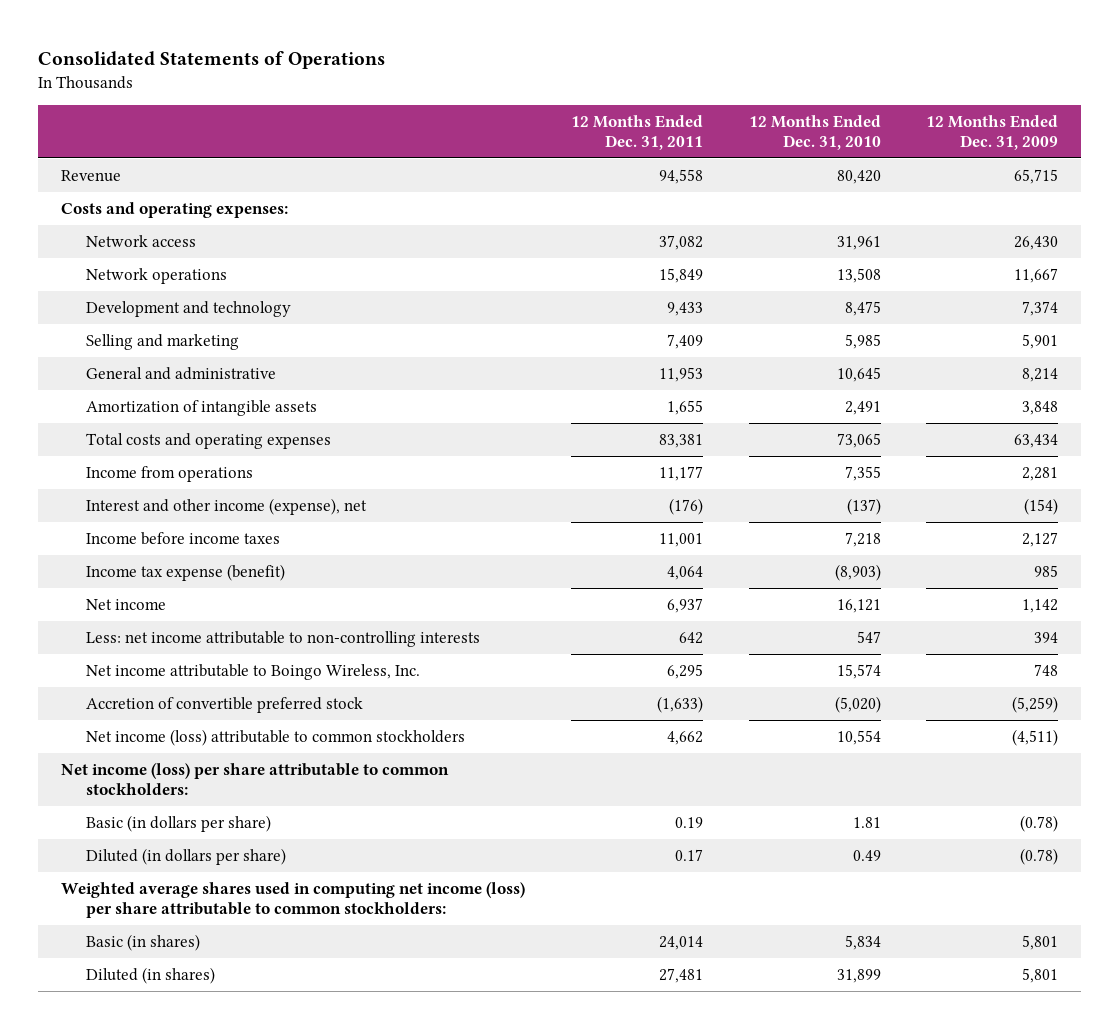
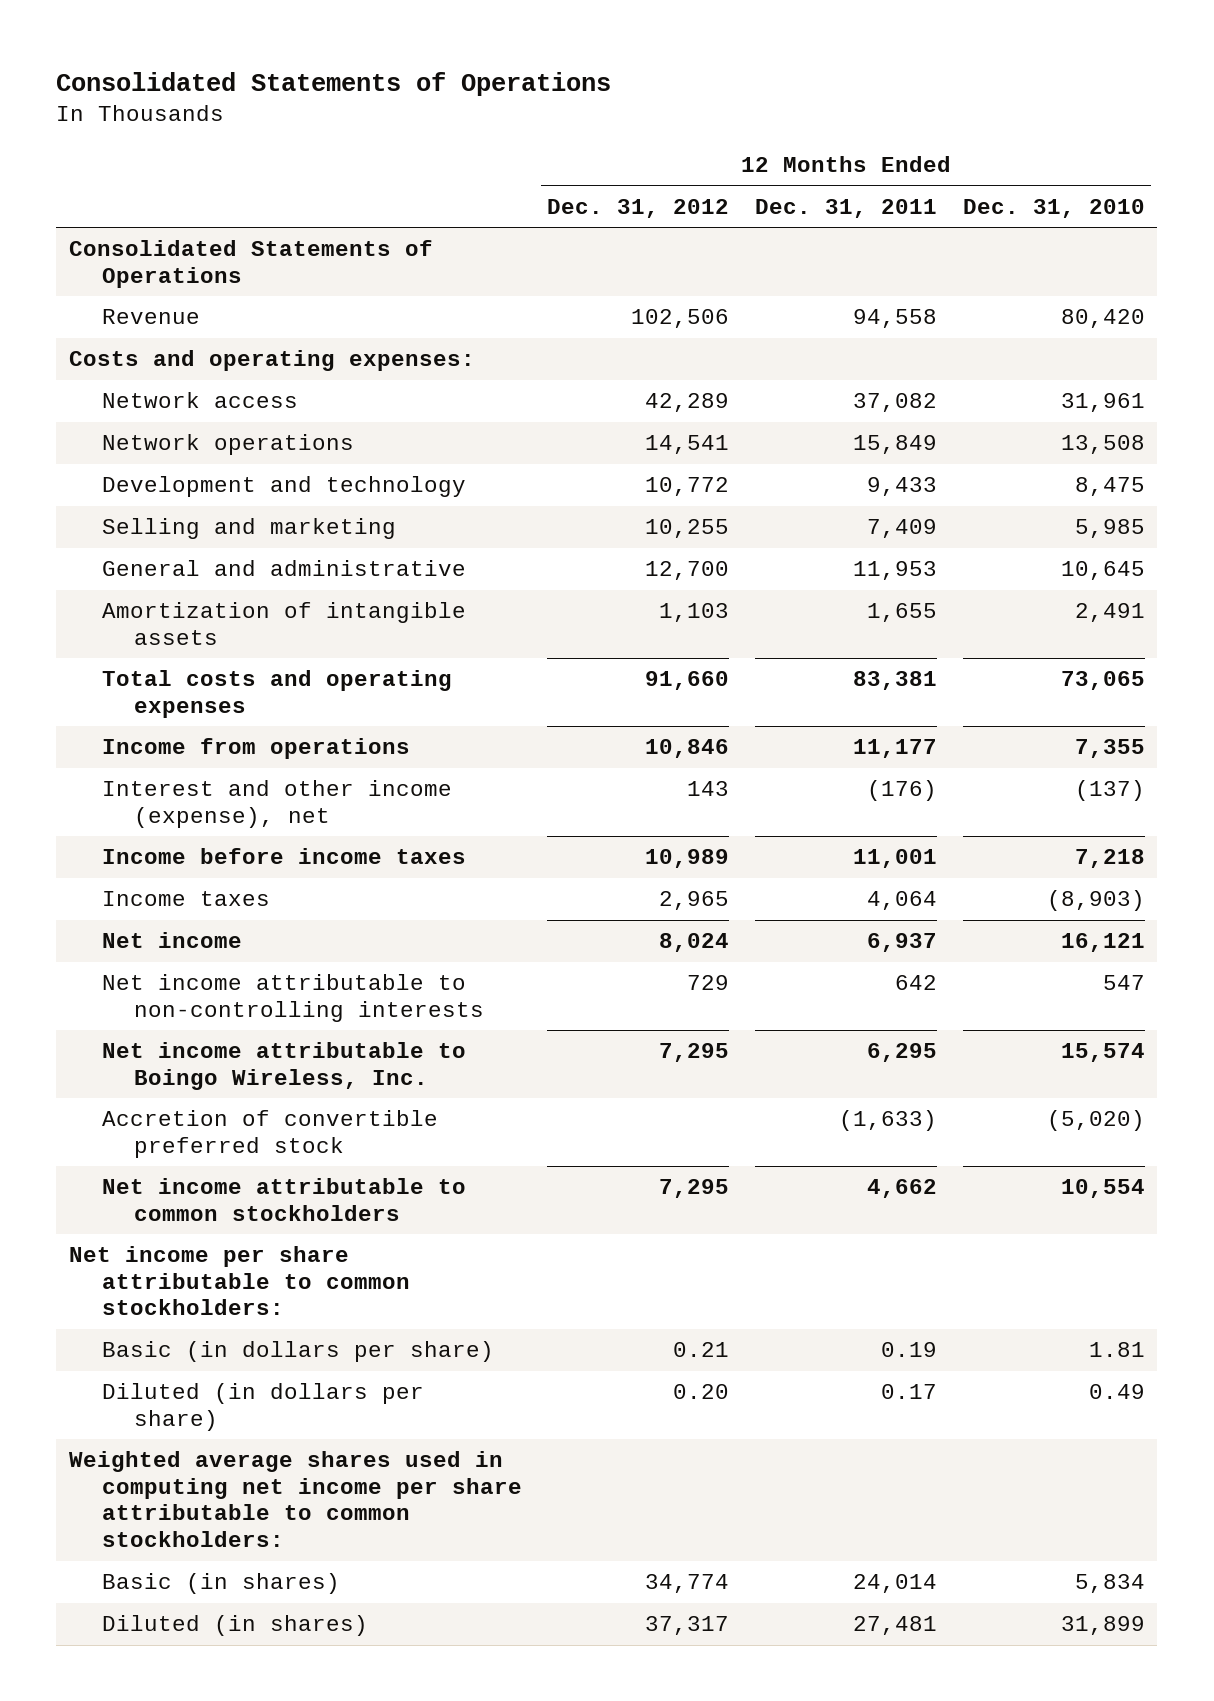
[926,115,1059,150] 12 Months Ended Dec. 31, 2009 -> none
none -> [547,198,730,218] Dec. 31, 2012
none -> [69,240,434,288] Consolidated Statements of Operations
[85,563,285,581] Income tax expense (benefit) -> [101,891,270,907] Income taxes
[85,630,480,647] Less: net income attributable to non-controlling interests -> [101,974,485,1022] Net income attributable to non-controlling interests
[85,728,465,746] Net income (loss) attributable to common stockholders -> [101,1178,466,1221] Net income attributable to common stockholders
[60,762,449,795] Net income (loss) per share attributable to common stockholders: -> [69,1246,410,1316] Net income per share attributable to common stockholders:
[60,881,525,918] Weighted average shares used in computing net income (loss) per share attributable to common stockholders: -> [69,1451,522,1547] Weighted average shares used in computing net income per share attributable to common stockholders:

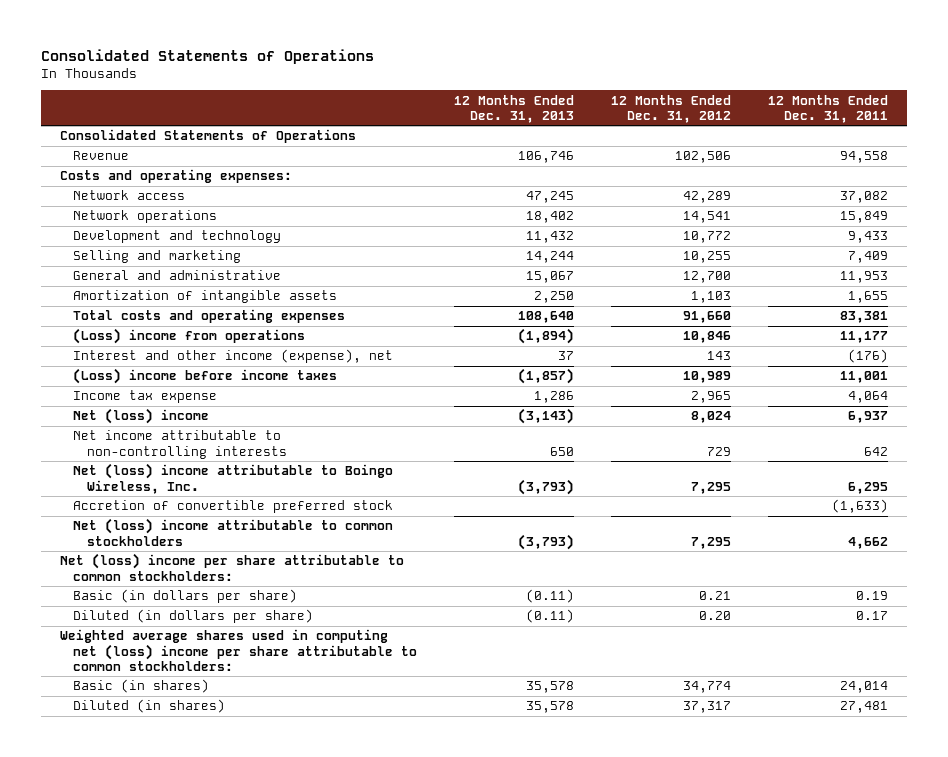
[962,198,1145,218] Dec. 31, 2010 -> none
none -> [454,94,575,123] 12 Months Ended Dec. 31, 2013
[101,738,410,760] Income from operations -> [73,328,306,345] (Loss) income from operations
[101,848,466,865] Income before income taxes -> [73,368,338,385] (Loss) income before income taxes
[101,891,270,907] Income taxes -> [73,390,218,404] Income tax expense
[101,932,242,949] Net income -> [73,408,210,425] Net (loss) income
[101,1042,466,1090] Net income attributable to Boingo Wireless, Inc. -> [73,463,394,494] Net (loss) income attributable to Boingo Wireless, Inc.
[101,1178,466,1221] Net income attributable to common stockholders -> [73,518,394,546] Net (loss) income attributable to common stockholders
[69,1246,410,1316] Net income per share attributable to common stockholders: -> [59,553,404,581] Net (loss) income per share attributable to common stockholders:
[69,1451,522,1547] Weighted average shares used in computing net income per share attributable to common stockholders: -> [59,629,418,671] Weighted average shares used in computing net (loss) income per share attributable to common stockholders:

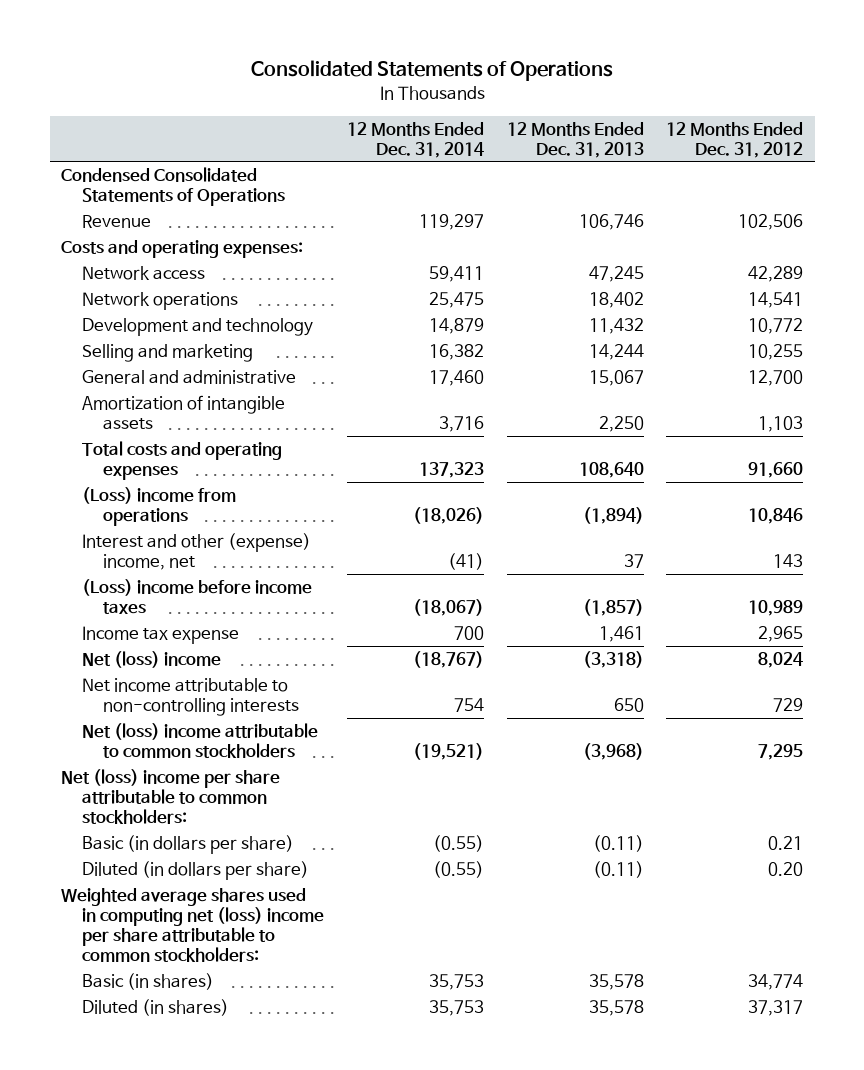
[768,94,889,123] 12 Months Ended Dec. 31, 2011 -> none
none -> [346,121,484,158] 12 Months Ended Dec. 31, 2014
[59,129,356,144] Consolidated Statements of Operations -> [61,166,285,206] Condensed Consolidated Statements of Operations
[73,349,394,364] Interest and other income (expense), net -> [81,532,311,570] Interest and other (expense) income, net
[534,391,575,404] 1,286 -> [598,625,644,642] 1,461
[518,408,575,425] (3,143) -> [582,650,644,668] (3,318)
[73,463,394,494] Net (loss) income attributable to Boingo Wireless, Inc. -> none
[73,500,394,514] Accretion of convertible preferred stock -> none
[518,533,575,550] (3,793) -> [582,742,644,760] (3,968)

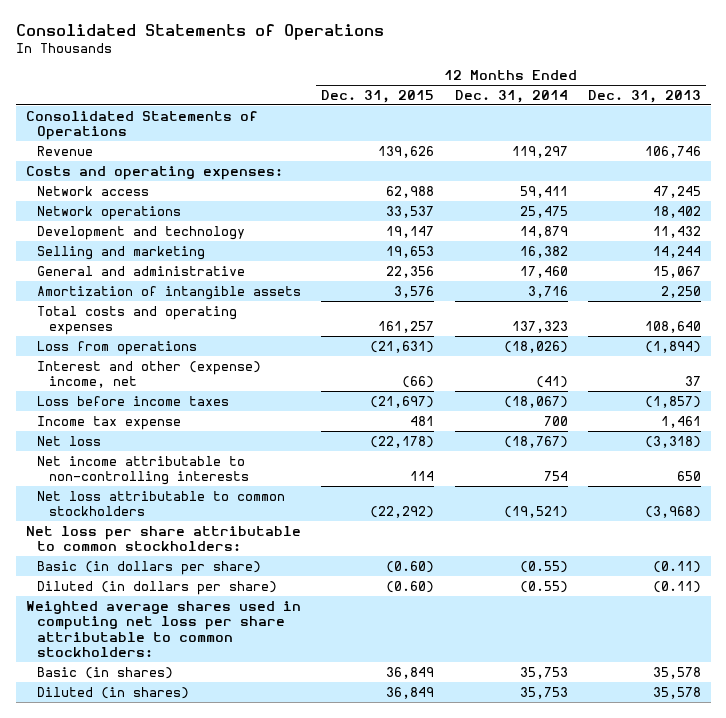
[666,121,804,158] 12 Months Ended Dec. 31, 2012 -> none
none -> [321,90,435,104] Dec. 31, 2015
[61,166,285,206] Condensed Consolidated Statements of Operations -> [25,110,258,141] Consolidated Statements of Operations
[81,486,236,526] (Loss) income from operations -> [37,340,198,355] Loss from operations
[81,578,312,614] (Loss) income before income taxes -> [37,395,230,406] Loss before income taxes
[81,650,221,668] Net (loss) income -> [37,435,102,446] Net loss
[81,722,318,758] Net (loss) income attributable to common stockholders -> [37,490,286,517] Net loss attributable to common stockholders
[61,768,281,825] Net (loss) income per share attributable to common stockholders: -> [25,525,301,552] Net loss per share attributable to common stockholders:
[61,887,324,963] Weighted average shares used in computing net (loss) income per share attributable to common stockholders: -> [25,600,301,658] Weighted average shares used in computing net loss per share attributable to common stockholders:

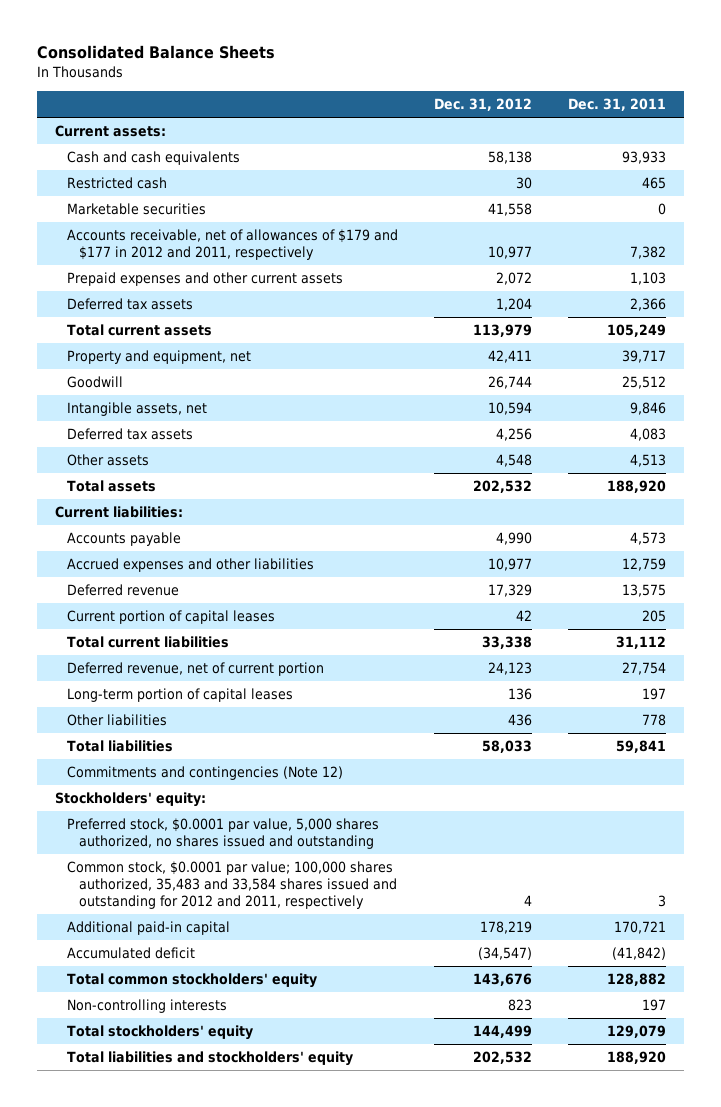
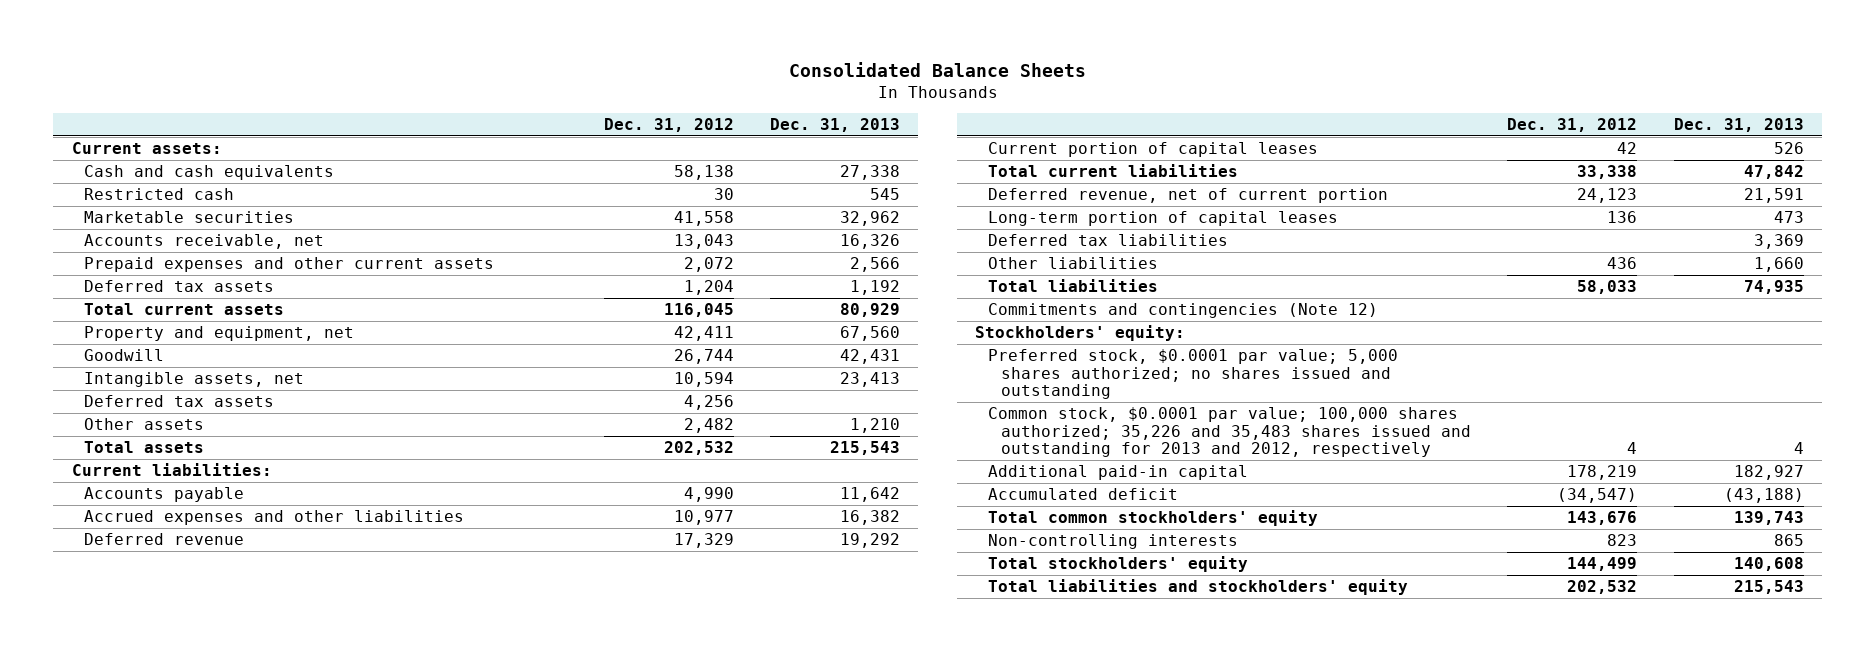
[568,98,667,112] Dec. 31, 2011 -> none
none -> [770,118,901,133] Dec. 31, 2013
[67,229,399,260] Accounts receivable, net of allowances of $179 and $177 in 2012 and 2011, respectively -> [84,233,325,249] Accounts receivable, net
[488,245,533,259] 10,977 -> [673,233,734,249] 13,043
[473,324,533,338] 113,979 -> [663,302,734,317] 116,045
[496,454,533,468] 4,548 -> [683,417,734,433] 2,482
none -> [987,233,1228,246] Deferred tax liabilities
[67,818,380,849] Preferred stock, $0.0001 par value, 5,000 shares authorized, no shares issued and outstanding -> [987,348,1398,400] Preferred stock, $0.0001 par value; 5,000 shares authorized; no shares issued and outstanding
[67,861,398,909] Common stock, $0.0001 par value; 100,000 shares authorized, 35,483 and 33,584 shares issued and outstanding for 2012 and 2011, respectively -> [987,406,1471,458] Common stock, $0.0001 par value; 100,000 shares authorized; 35,226 and 35,483 shares issued and outstanding for 2013 and 2012, respectively

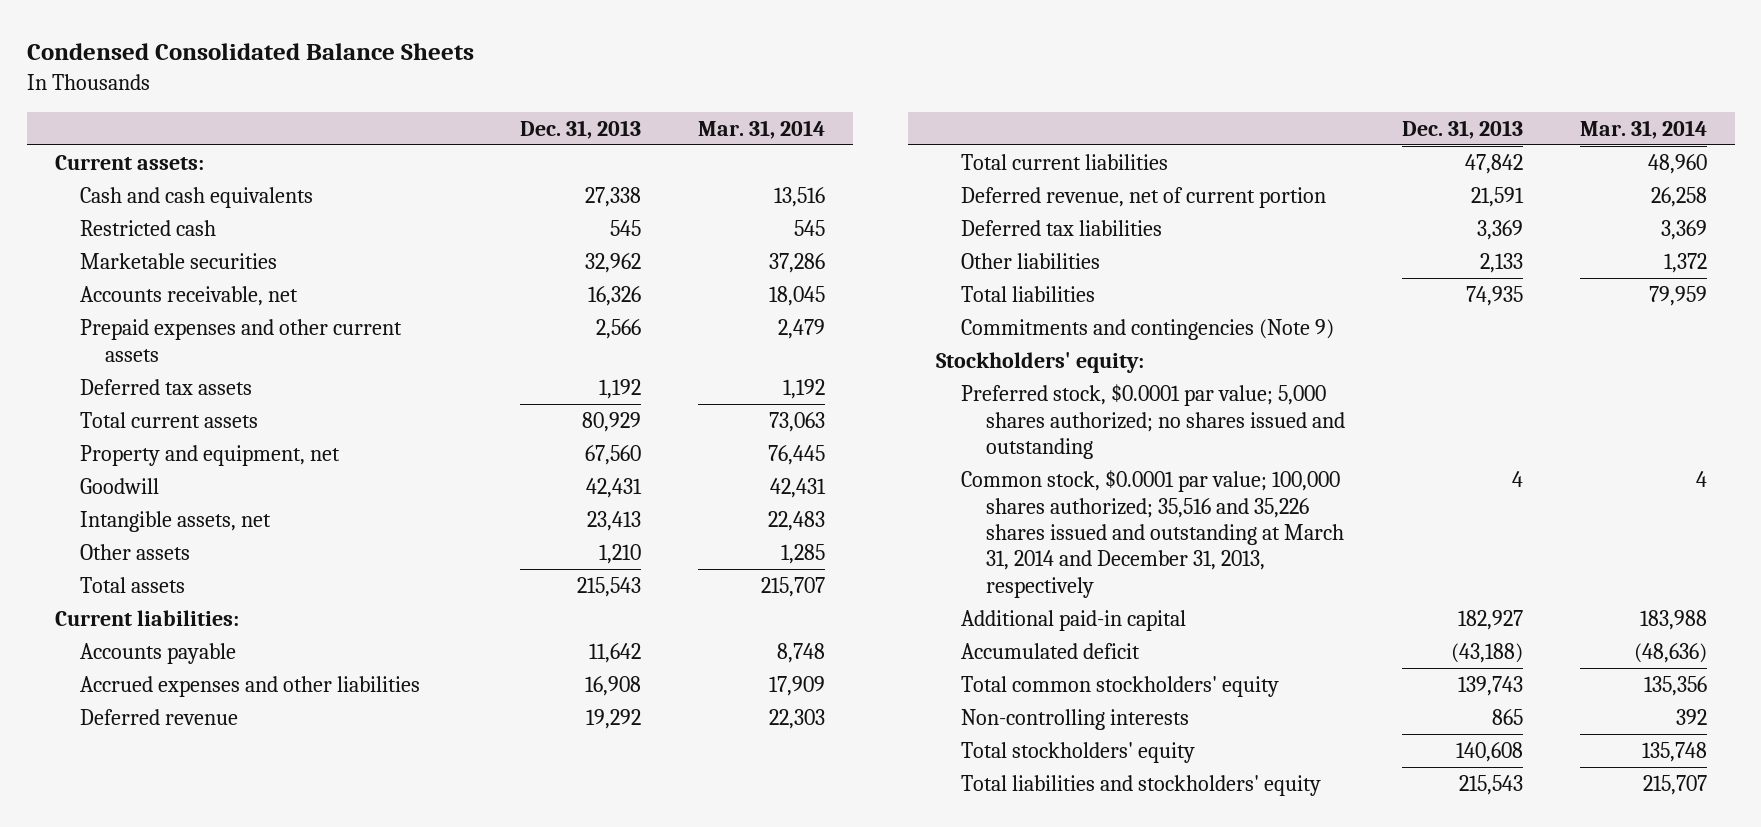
[788,62,1086,78] Consolidated Balance Sheets -> [26,43,474,61] Condensed Consolidated Balance Sheets
[603,118,734,133] Dec. 31, 2012 -> none
none -> [698,119,826,139] Mar. 31, 2014
[84,394,275,407] Deferred tax assets -> none
[840,509,901,525] 16,382 -> [585,676,642,697] 16,908
[987,141,1318,157] Current portion of capital leases -> none
[987,210,1338,226] Long-term portion of capital leases -> none
[1753,256,1804,272] 1,660 -> [1479,253,1523,274] 2,133
[987,302,1378,318] Commitments and contingencies (Note 12) -> [961,319,1335,341] Commitments and contingencies (Note 9)
[987,406,1471,458] Common stock, $0.0001 par value; 100,000 shares authorized; 35,226 and 35,483 shares issued and outstanding for 2013 and 2012, respectively -> [961,470,1345,598] Common stock, $0.0001 par value; 100,000 shares authorized; 35,516 and 35,226 shares issued and outstanding at March 31, 2014 and December 31, 2013, respectively

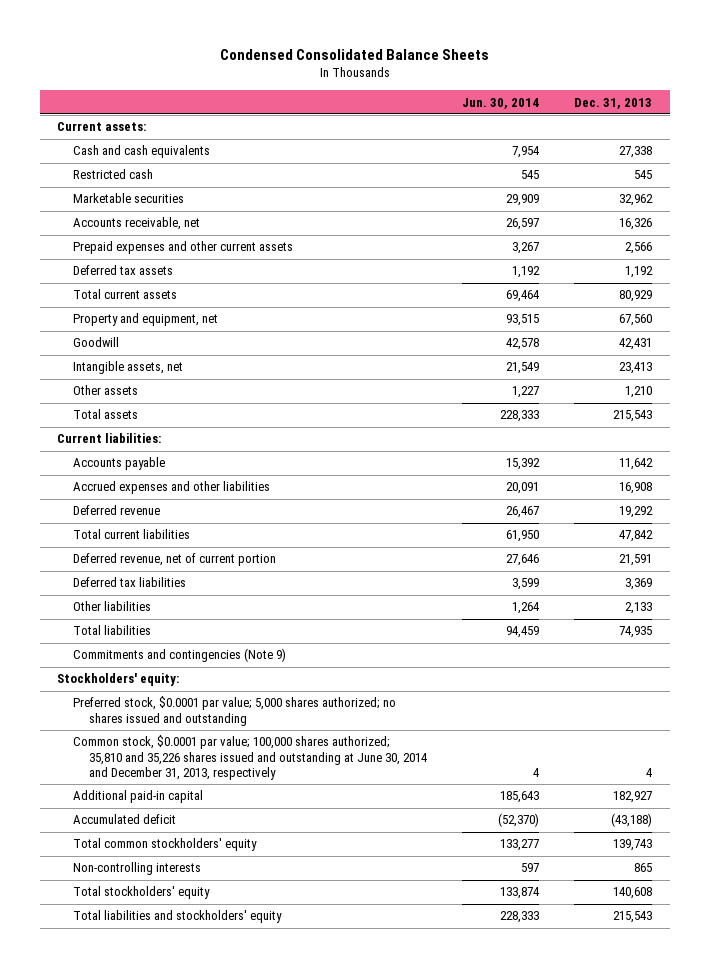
[698,119,826,139] Mar. 31, 2014 -> none
none -> [462,97,540,109] Jun. 30, 2014
[961,470,1345,598] Common stock, $0.0001 par value; 100,000 shares authorized; 35,516 and 35,226 shares issued and outstanding at March 31, 2014 and December 31, 2013, respectively -> [73,735,428,780] Common stock, $0.0001 par value; 100,000 shares authorized; 35,810 and 35,226 shares issued and outstanding at June 30, 2014 and December 31, 2013, respectively

